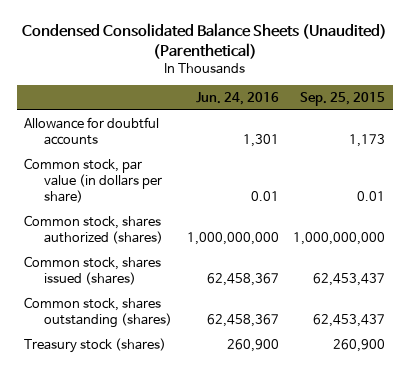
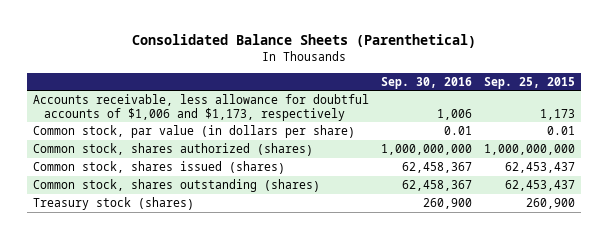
[21,23,387,59] Condensed Consolidated Balance Sheets (Unaudited) (Parenthetical) -> [131,34,476,49] Consolidated Balance Sheets (Parenthetical)
[195,92,279,106] Jun. 24, 2016 -> none
none -> [380,76,472,89] Sep. 30, 2016
[23,116,159,145] Allowance for doubtful accounts -> [33,93,370,121] Accounts receivable, less allowance for doubtful accounts of $1,006 and $1,173, respectively

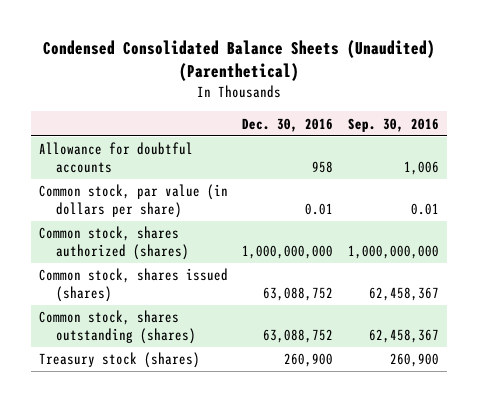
[131,34,476,49] Consolidated Balance Sheets (Parenthetical) -> [42,40,435,81] Condensed Consolidated Balance Sheets (Unaudited) (Parenthetical)
[483,76,575,89] Sep. 25, 2015 -> none
none -> [242,117,334,132] Dec. 30, 2016
[33,93,370,121] Accounts receivable, less allowance for doubtful accounts of $1,006 and $1,173, respectively -> [38,142,193,174] Allowance for doubtful accounts

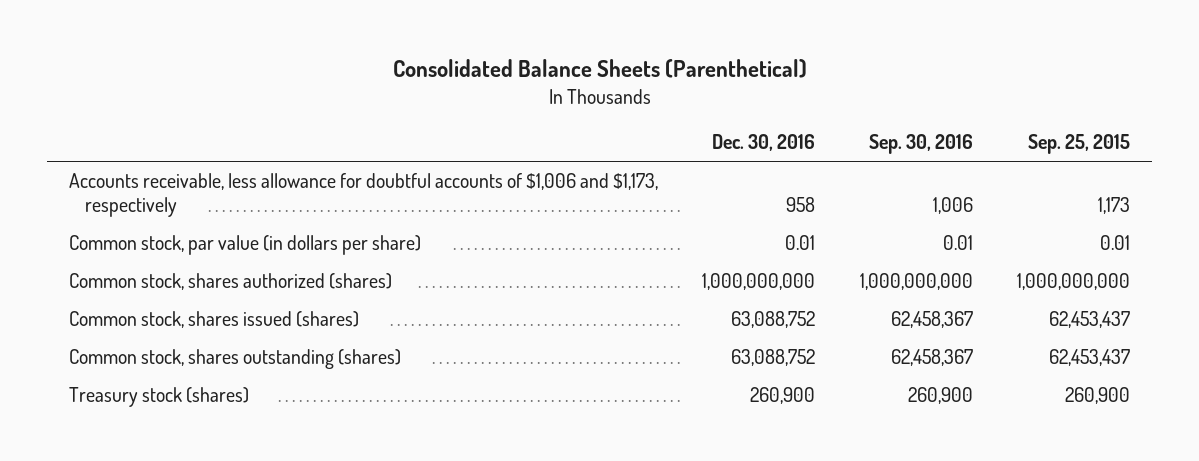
[42,40,435,81] Condensed Consolidated Balance Sheets (Unaudited) (Parenthetical) -> [392,59,807,79] Consolidated Balance Sheets (Parenthetical)
none -> [1028,134,1131,155] Sep. 25, 2015
[38,142,193,174] Allowance for doubtful accounts -> [69,173,659,217] Accounts receivable, less allowance for doubtful accounts of $1,006 and $1,173, respectively

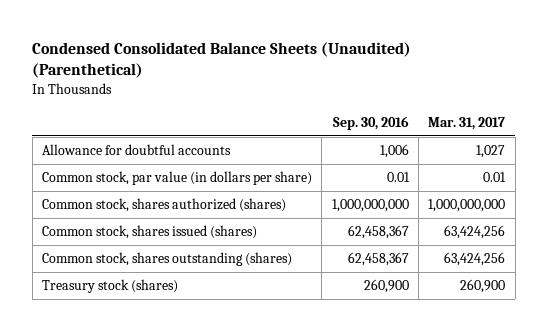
[392,59,807,79] Consolidated Balance Sheets (Parenthetical) -> [32,41,412,79] Condensed Consolidated Balance Sheets (Unaudited) (Parenthetical)
[712,134,816,152] Dec. 30, 2016 -> none
[1028,134,1131,155] Sep. 25, 2015 -> none
none -> [428,116,506,130] Mar. 31, 2017
[69,173,659,217] Accounts receivable, less allowance for doubtful accounts of $1,006 and $1,173, respectively -> [42,144,232,156] Allowance for doubtful accounts

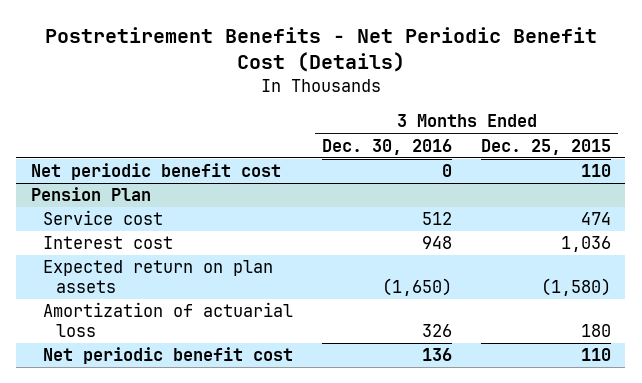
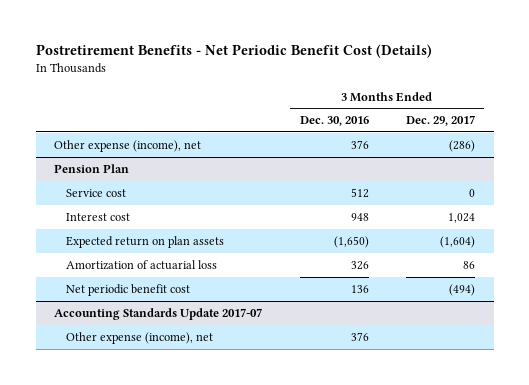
[481,138,612,155] Dec. 25, 2015 -> none
none -> [405,115,475,127] Dec. 29, 2017
[30,163,281,181] Net periodic benefit cost -> none
none -> [54,139,202,152] Other expense (income), net
none -> [54,307,263,320] Accounting Standards Update 2017-07
none -> [66,331,214,344] Other expense (income), net

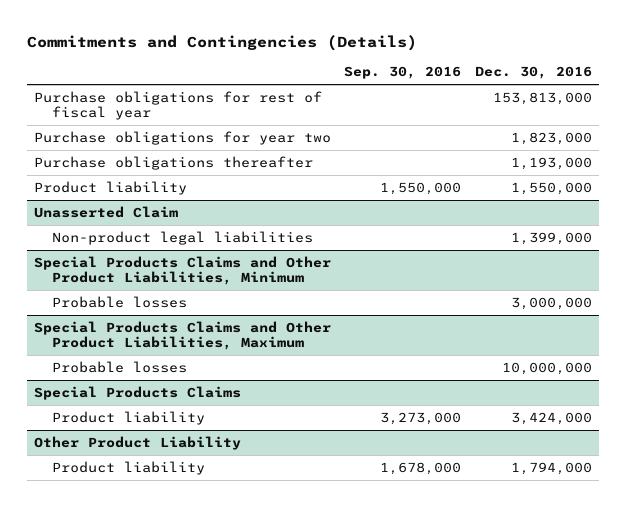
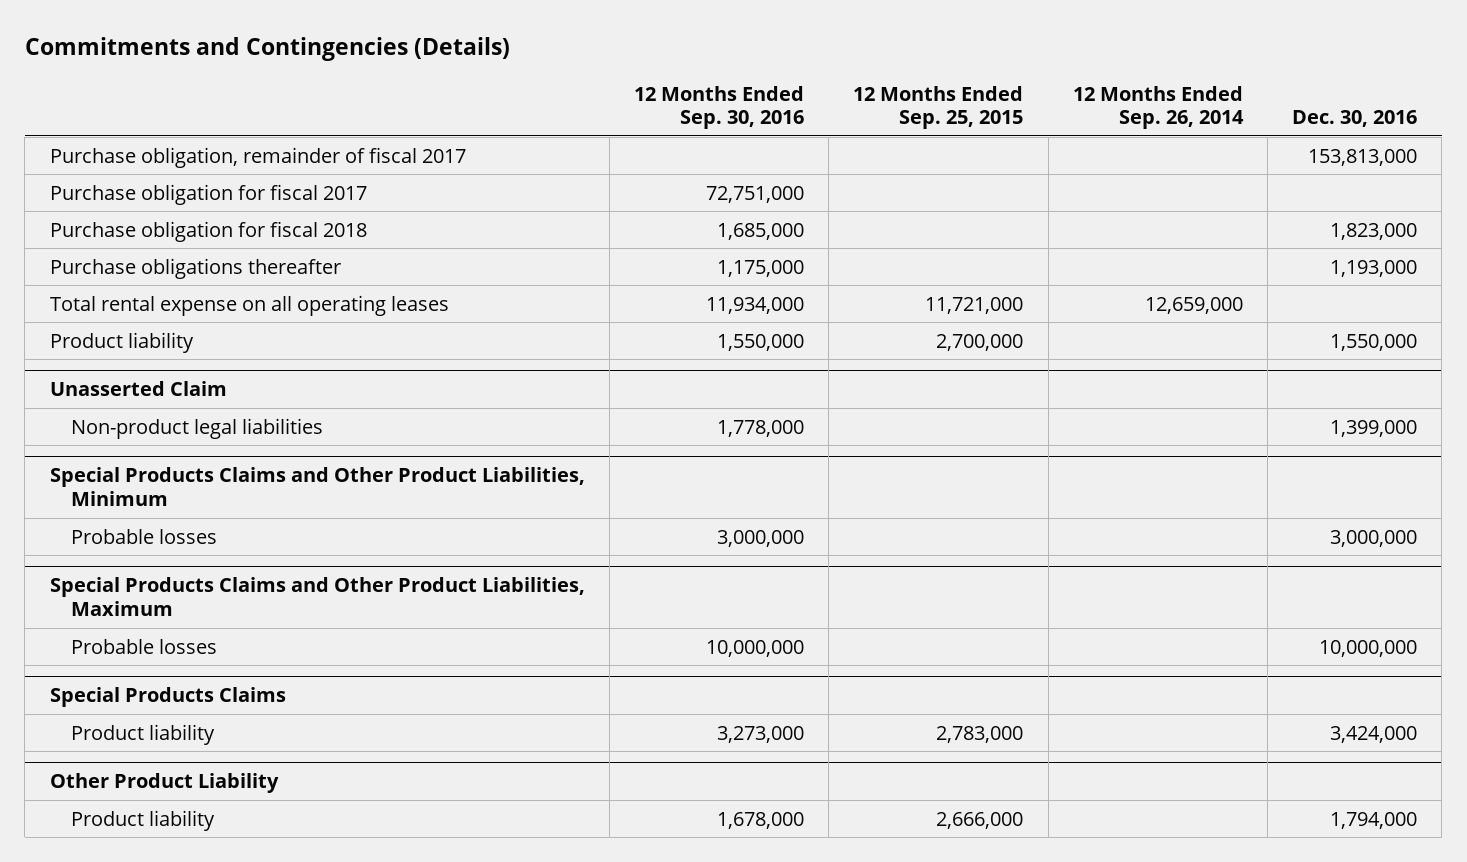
[344,66,462,80] Sep. 30, 2016 -> none
none -> [633,85,804,130] 12 Months Ended Sep. 30, 2016
none -> [853,85,1024,130] 12 Months Ended Sep. 25, 2015
none -> [1072,85,1244,130] 12 Months Ended Sep. 26, 2014
[33,90,322,120] Purchase obligations for rest of fiscal year -> [49,146,466,168] Purchase obligation, remainder of fiscal 2017
none -> [49,183,367,205] Purchase obligation for fiscal 2017
[33,130,331,145] Purchase obligations for year two -> [49,220,367,242] Purchase obligation for fiscal 2018
none -> [49,294,449,316] Total rental expense on all operating leases

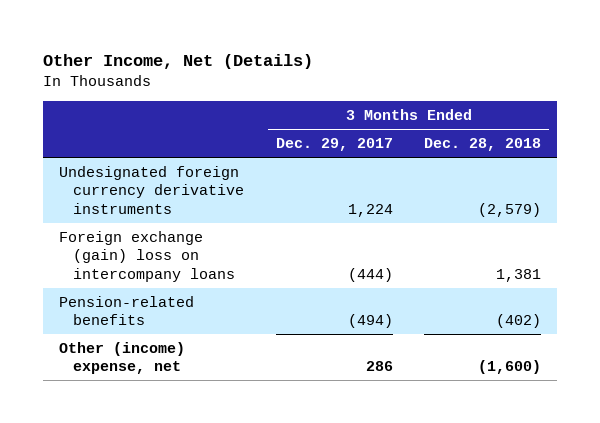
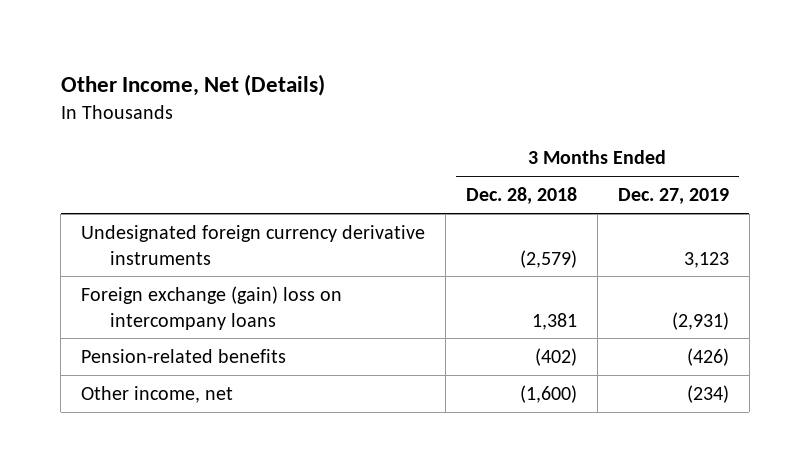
[275,138,393,152] Dec. 29, 2017 -> none
none -> [617,188,729,205] Dec. 27, 2019
[59,341,186,375] Other (income) expense, net -> [81,386,234,404] Other income, net

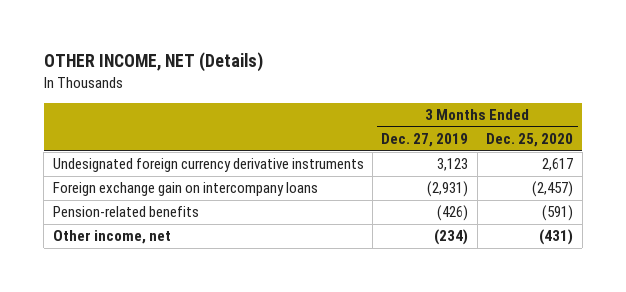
[60,74,325,97] Other Income, Net (Details) -> [43,52,263,73] OTHER INCOME, NET (Details)
[465,187,577,205] Dec. 28, 2018 -> none
none -> [486,133,574,148] Dec. 25, 2020
[81,286,343,330] Foreign exchange (gain) loss on intercompany loans -> [52,182,318,197] Foreign exchange gain on intercompany loans

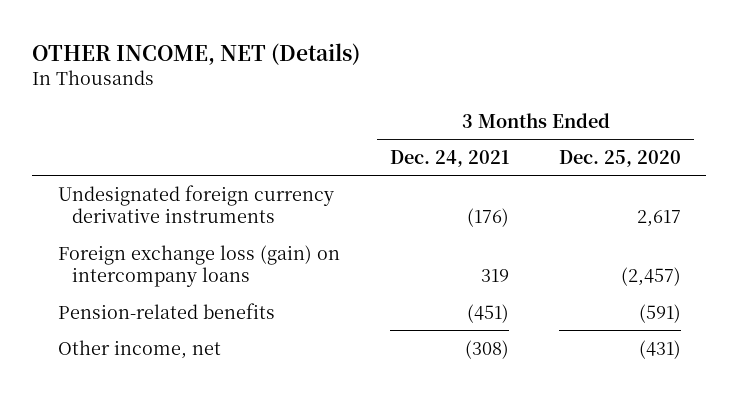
[381,133,469,148] Dec. 27, 2019 -> none
none -> [389,149,509,167] Dec. 24, 2021
[52,182,318,197] Foreign exchange gain on intercompany loans -> [57,244,340,288] Foreign exchange loss (gain) on intercompany loans

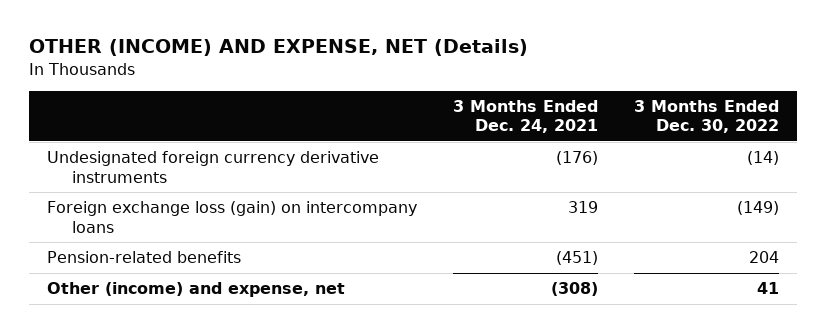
[32,42,361,65] OTHER INCOME, NET (Details) -> [28,39,528,57] OTHER (INCOME) AND EXPENSE, NET (Details)
[559,149,682,167] Dec. 25, 2020 -> none
none -> [634,99,780,134] 3 Months Ended Dec. 30, 2022
[57,339,221,359] Other income, net -> [46,282,345,298] Other (income) and expense, net

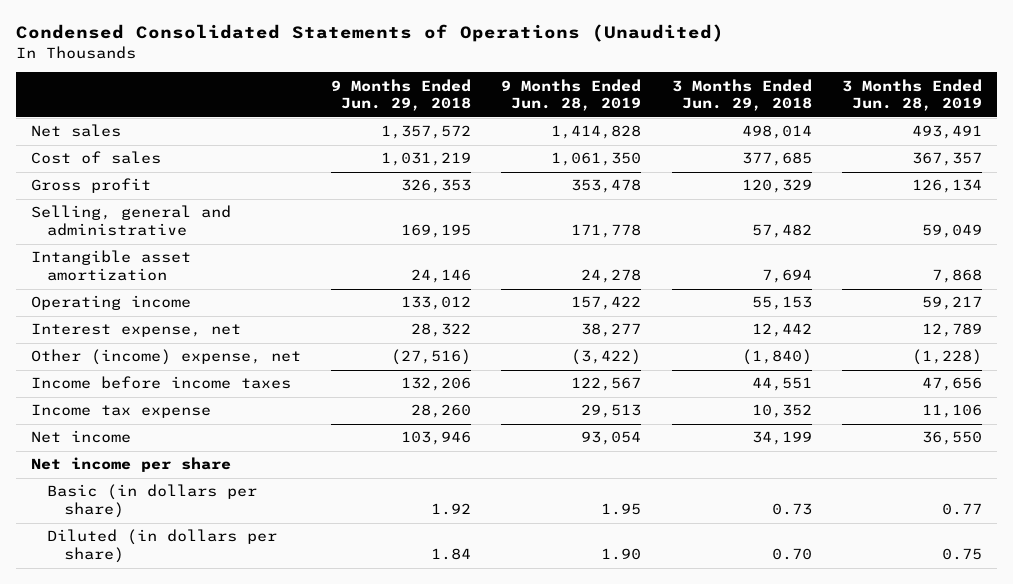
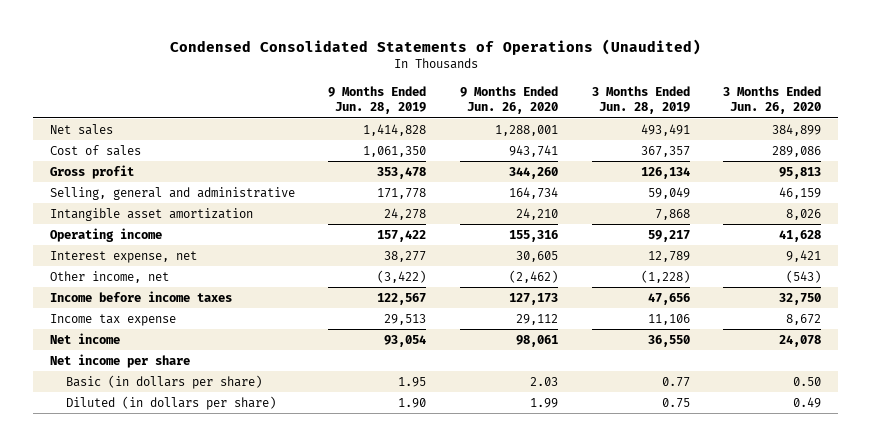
[331,78,472,112] 9 Months Ended Jun. 29, 2018 -> none
[671,78,812,112] 3 Months Ended Jun. 29, 2018 -> none
none -> [460,85,559,115] 9 Months Ended Jun. 26, 2020
none -> [723,85,822,115] 3 Months Ended Jun. 26, 2020
[30,349,301,366] Other (income) expense, net -> [49,270,169,283] Other income, net

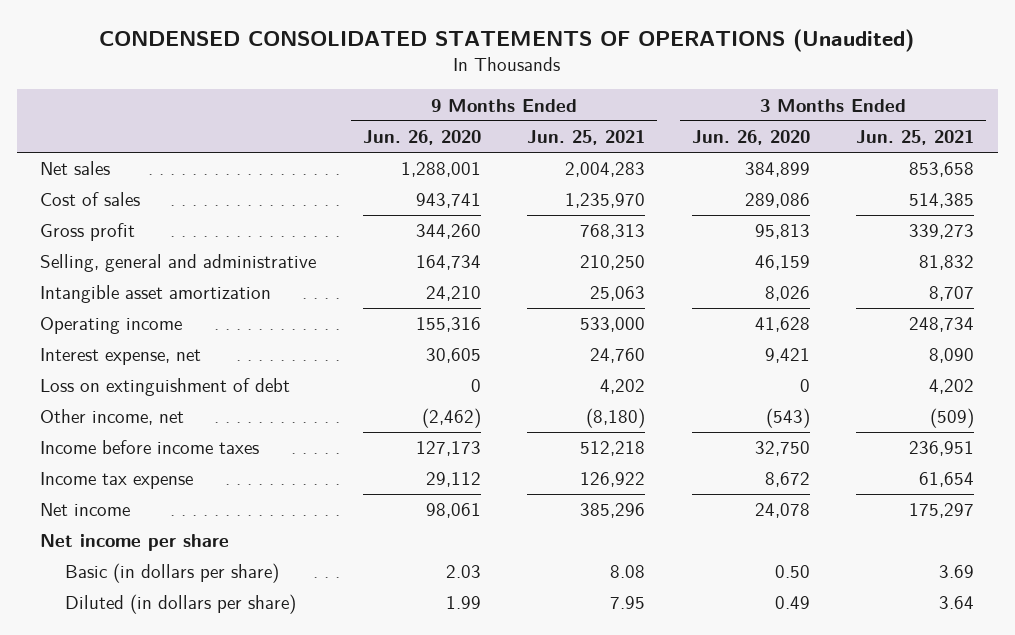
[169,38,701,55] Condensed Consolidated Statements of Operations (Unaudited) -> [99,28,915,52] CONDENSED CONSOLIDATED STATEMENTS OF OPERATIONS (Unaudited)
[328,85,427,115] 9 Months Ended Jun. 28, 2019 -> none
[591,85,690,115] 3 Months Ended Jun. 28, 2019 -> none
none -> [527,129,646,145] Jun. 25, 2021
none -> [856,129,975,145] Jun. 25, 2021
none -> [40,378,291,397] Loss on extinguishment of debt

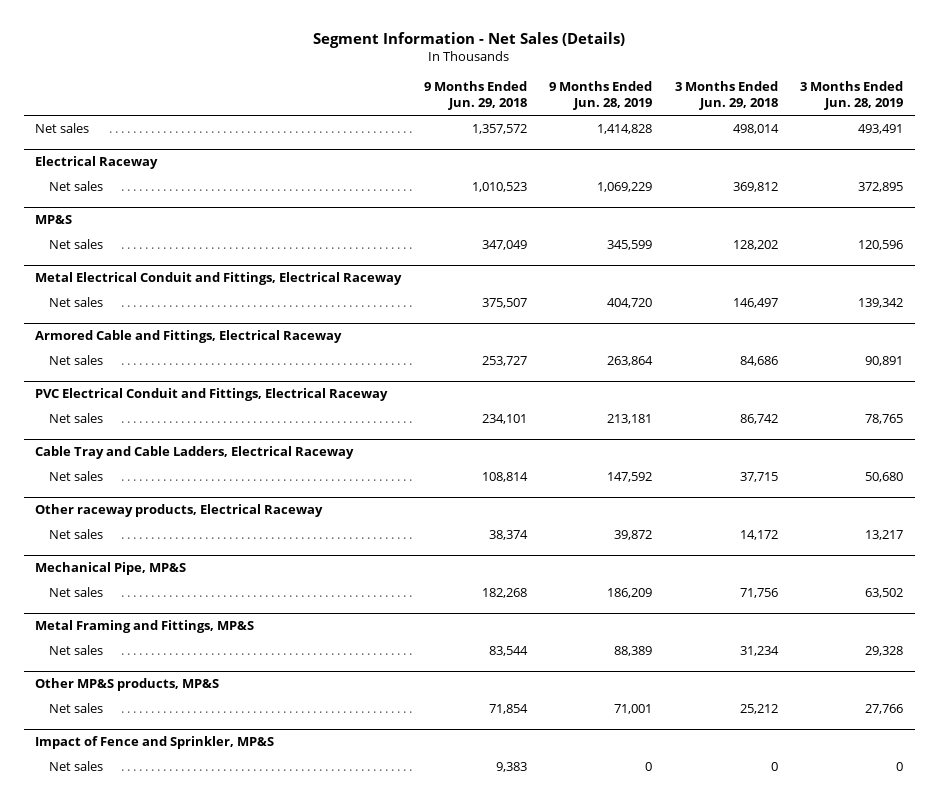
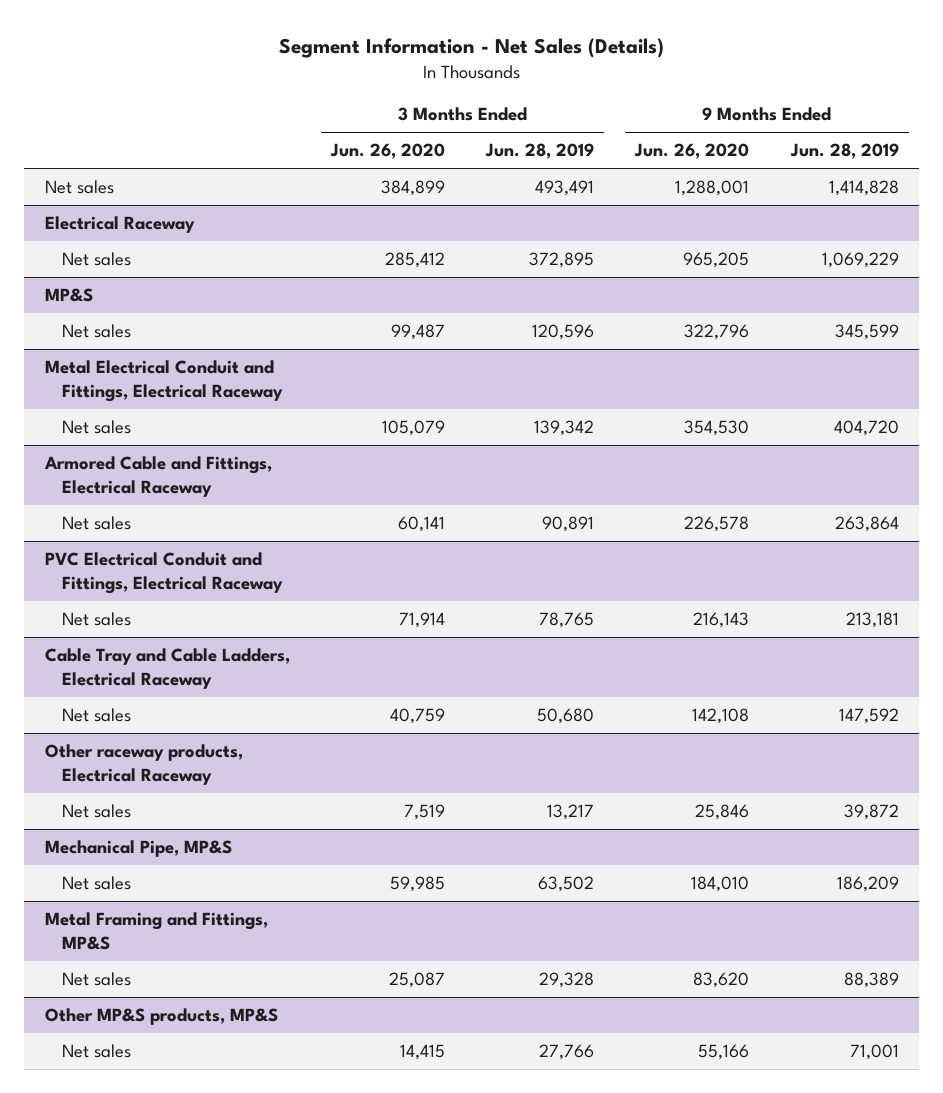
[423,80,527,111] 9 Months Ended Jun. 29, 2018 -> none
[674,80,778,111] 3 Months Ended Jun. 29, 2018 -> none
none -> [329,143,445,160] Jun. 26, 2020
none -> [634,143,750,160] Jun. 26, 2020
[35,736,275,750] Impact of Fence and Sprinkler, MP&S -> none
[48,761,103,772] Net sales -> none

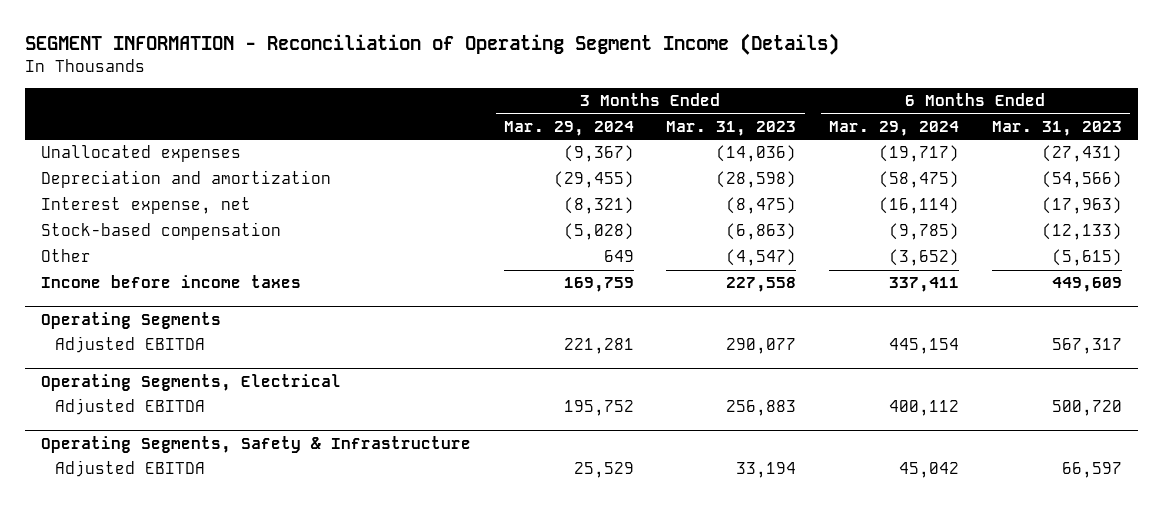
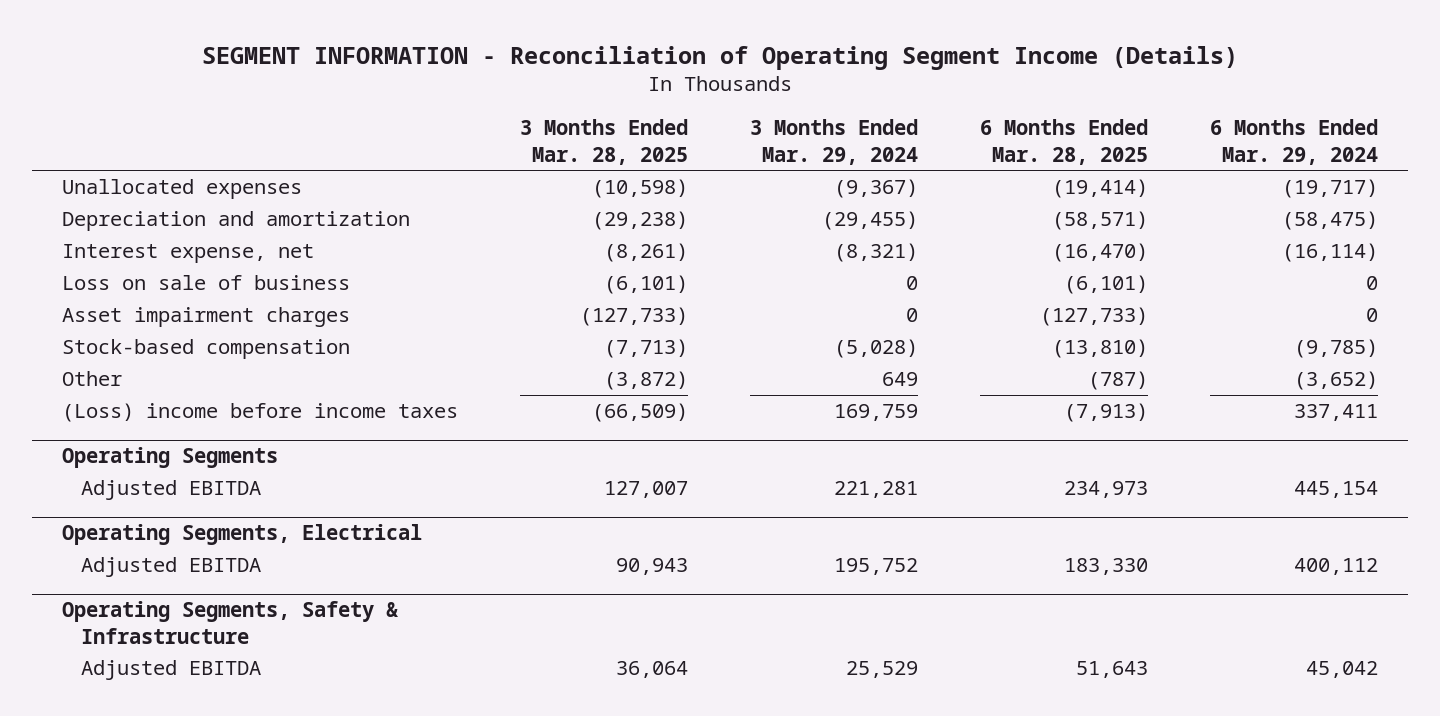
[666,120,797,136] Mar. 31, 2023 -> none
[991,120,1122,136] Mar. 31, 2023 -> none
none -> [520,119,689,165] 3 Months Ended Mar. 28, 2025
none -> [979,119,1148,165] 6 Months Ended Mar. 28, 2025
none -> [62,275,351,291] Loss on sale of business
none -> [62,307,351,328] Asset impairment charges
[41,275,302,289] Income before income taxes -> [62,403,459,423] (Loss) income before income taxes

